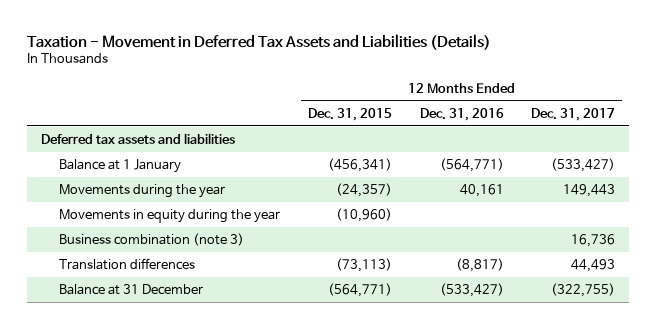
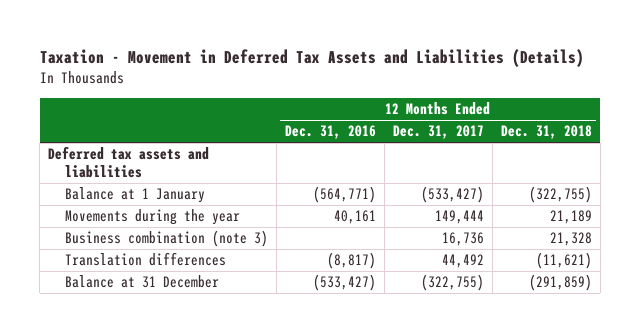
[307,107,392,121] Dec. 31, 2015 -> none
none -> [500,125,592,140] Dec. 31, 2018
[58,208,280,223] Movements in equity during the year -> none
[563,183,616,197] 149,443 -> [434,210,484,225] 149,444
[571,258,616,272] 44,493 -> [441,254,484,269] 44,492

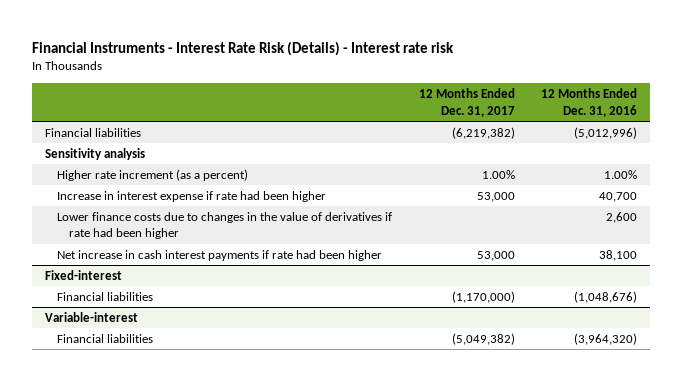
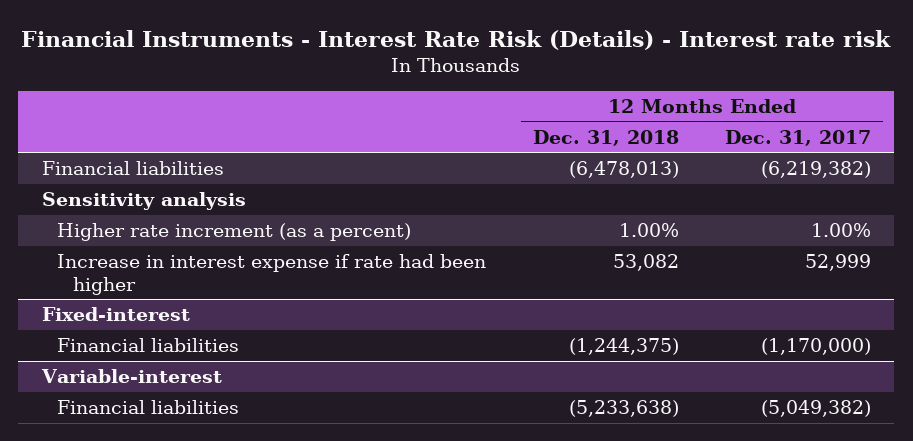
[540,88,637,117] 12 Months Ended Dec. 31, 2016 -> none
none -> [532,129,679,146] Dec. 31, 2018
[57,211,393,240] Lower finance costs due to changes in the value of derivatives if rate had been higher -> none
[57,249,383,261] Net increase in cash interest payments if rate had been higher -> none
[476,191,515,202] 53,000 -> [805,254,872,272] 52,999

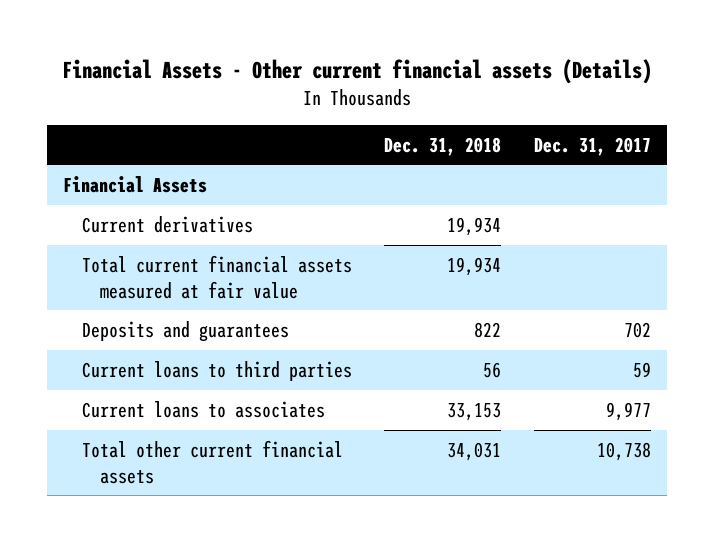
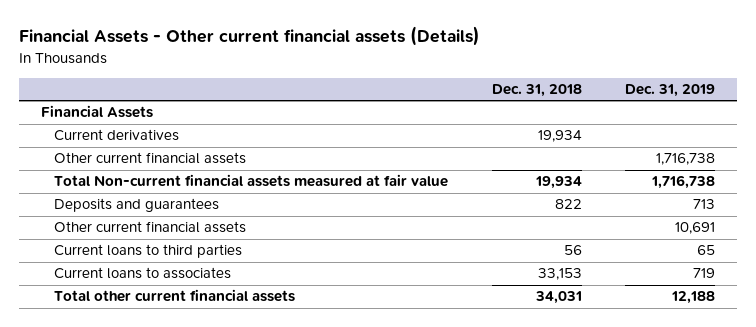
[533,136,651,156] Dec. 31, 2017 -> none
none -> [625,84,716,98] Dec. 31, 2019
none -> [54,152,247,165] Other current financial assets
[81,254,352,299] Total current financial assets measured at fair value -> [54,174,449,188] Total Non-current financial assets measured at fair value
none -> [54,221,247,234] Other current financial assets

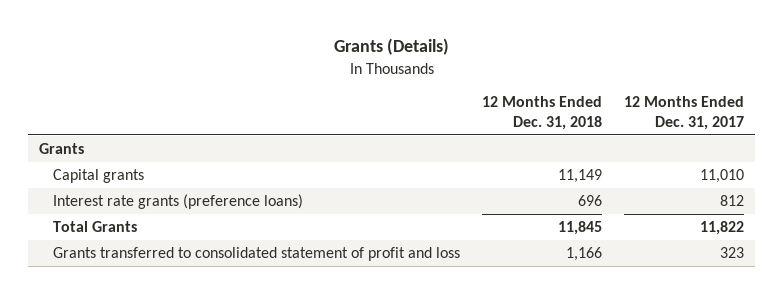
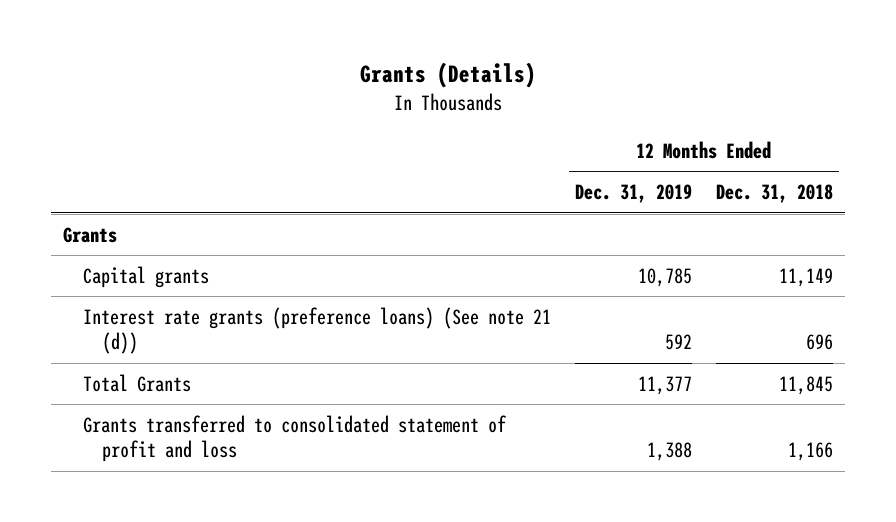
[624,96,745,131] 12 Months Ended Dec. 31, 2017 -> none
none -> [574,184,692,204] Dec. 31, 2019
[53,193,304,209] Interest rate grants (preference loans) -> [82,306,551,355] Interest rate grants (preference loans) (See note 21 (d))

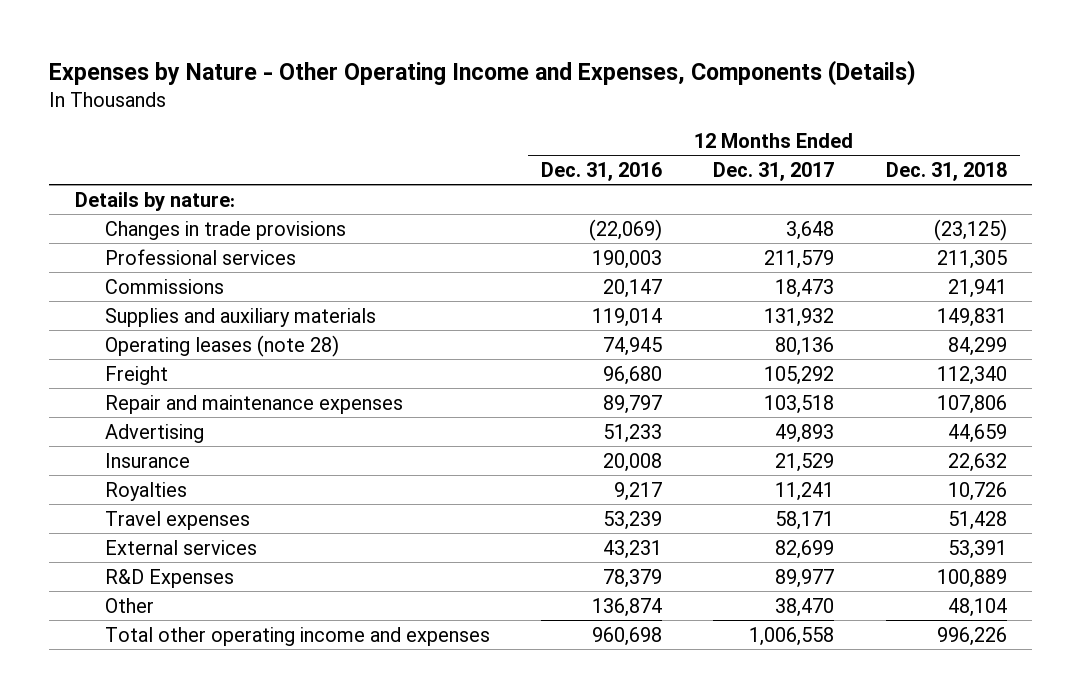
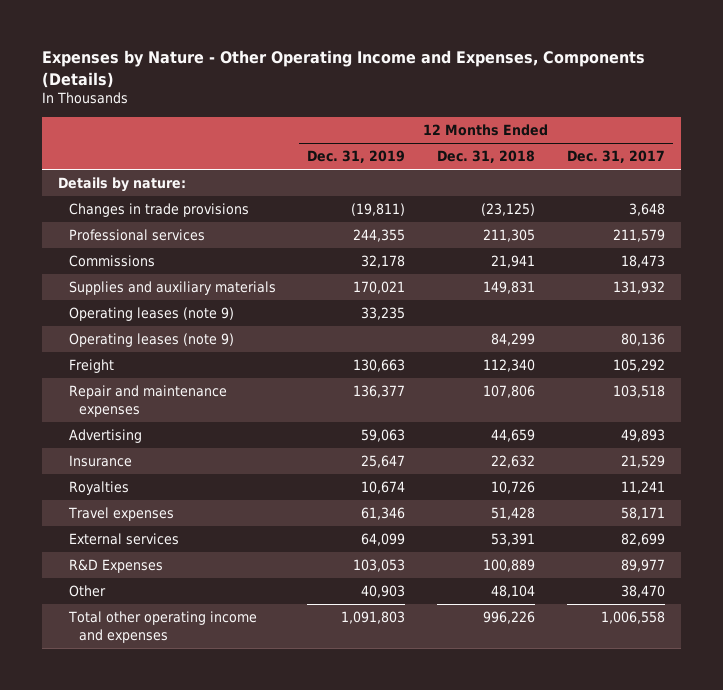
[541,161,663,181] Dec. 31, 2016 -> none
none -> [307,150,406,164] Dec. 31, 2019
none -> [68,307,234,322] Operating leases (note 9)
[104,334,339,357] Operating leases (note 28) -> [68,333,234,348] Operating leases (note 9)

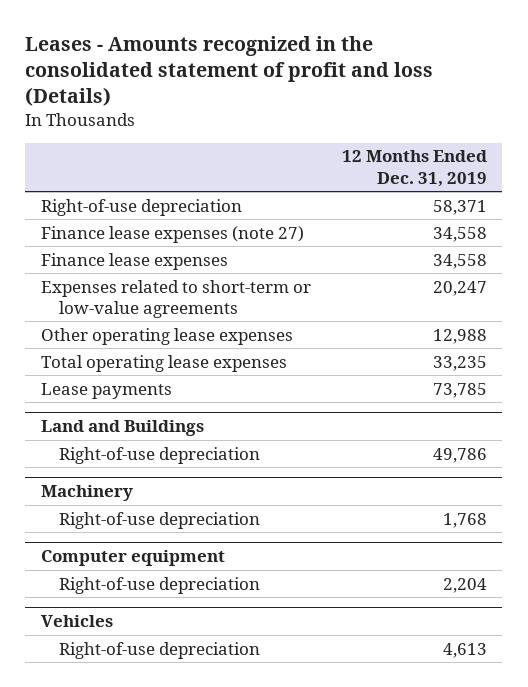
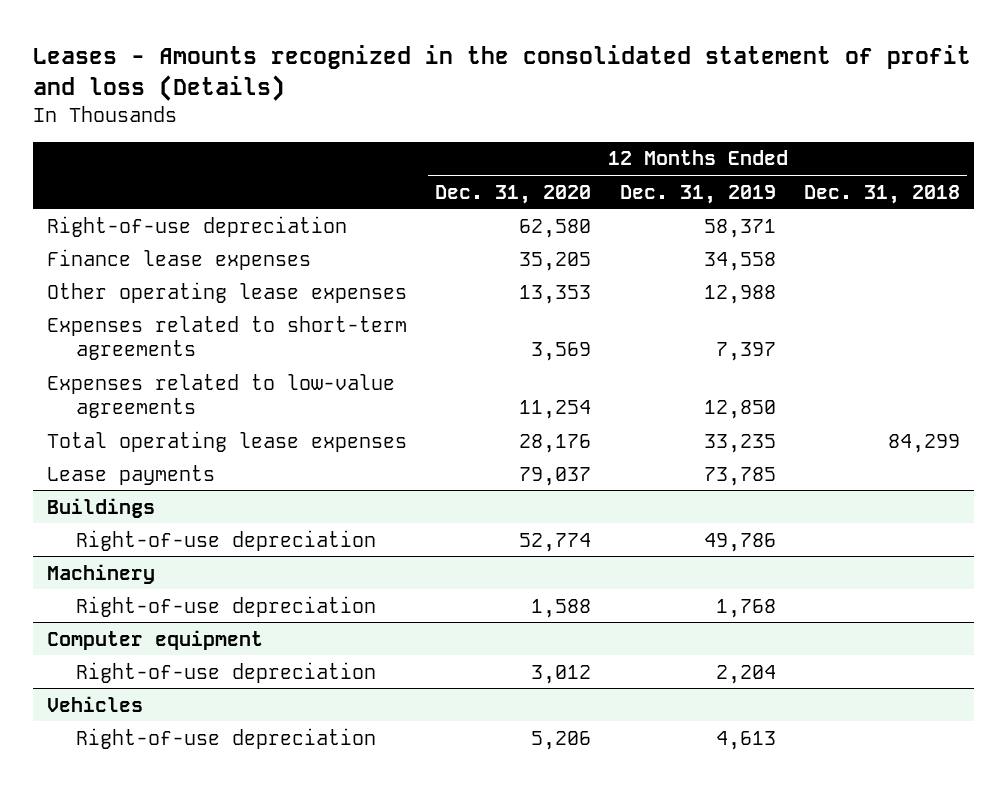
none -> [435,184,592,204] Dec. 31, 2020
none -> [804,184,961,204] Dec. 31, 2018
[40,225,304,243] Finance lease expenses (note 27) -> none
[40,279,311,318] Expenses related to short-term or low-value agreements -> none
none -> [46,315,407,360] Expenses related to short-term agreements
none -> [46,373,395,418] Expenses related to low-value agreements
[40,420,204,437] Land and Buildings -> none
none -> [46,497,155,518] Buildings

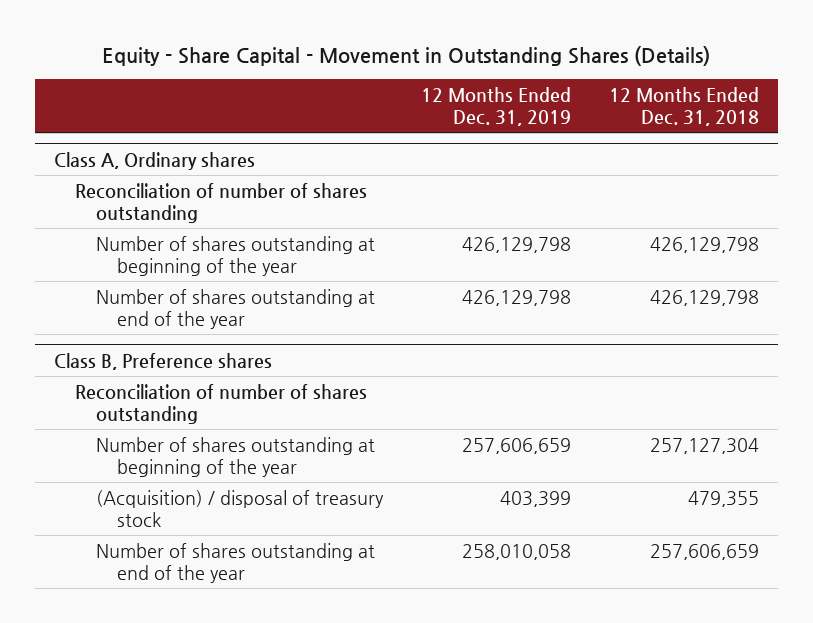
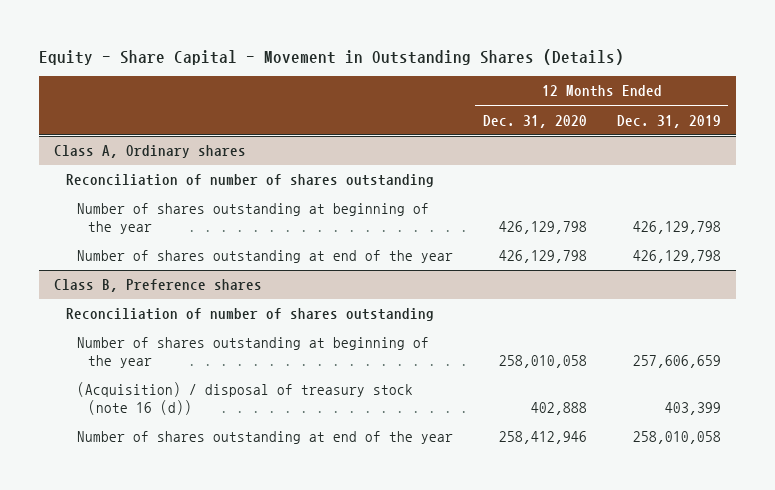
[609,86,760,126] 12 Months Ended Dec. 31, 2018 -> none
none -> [482,114,587,128] Dec. 31, 2020
[95,489,384,527] (Acquisition) / disposal of treasury stock -> [76,382,413,416] (Acquisition) / disposal of treasury stock (note 16 (d))

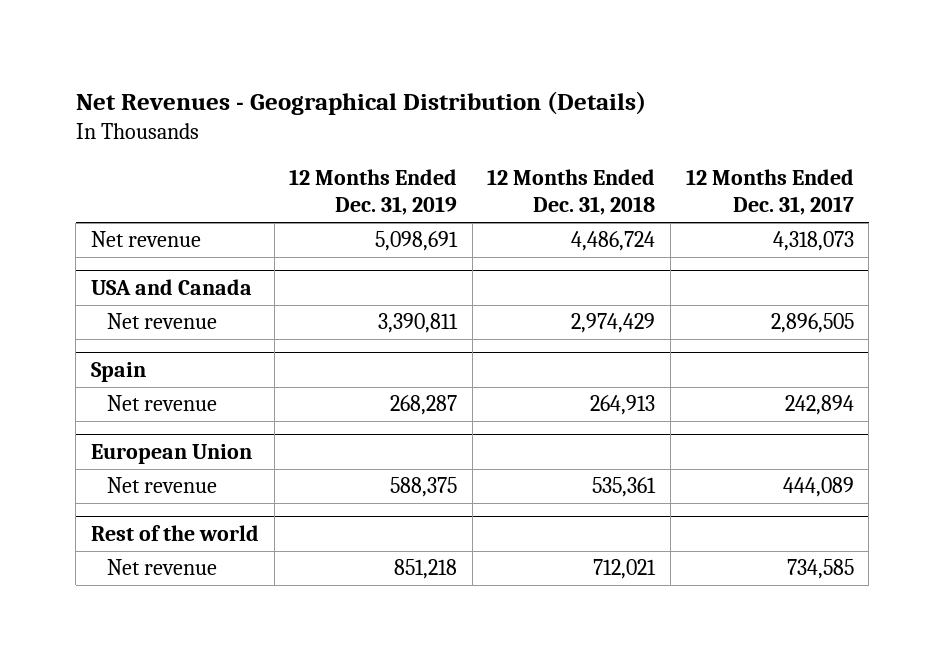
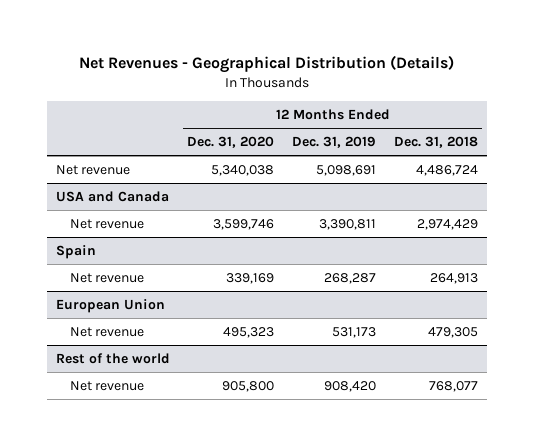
[685,169,854,216] 12 Months Ended Dec. 31, 2017 -> none
none -> [187,136,275,149] Dec. 31, 2020
[390,477,458,498] 588,375 -> [332,327,377,339] 531,173
[592,477,657,498] 535,361 -> [427,327,478,339] 479,305
[394,559,458,580] 851,218 -> [324,381,377,393] 908,420
[593,559,657,580] 712,021 -> [428,381,478,393] 768,077

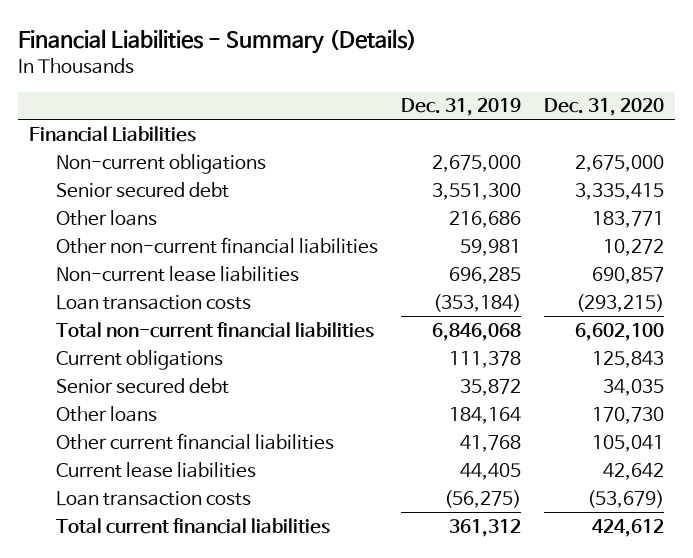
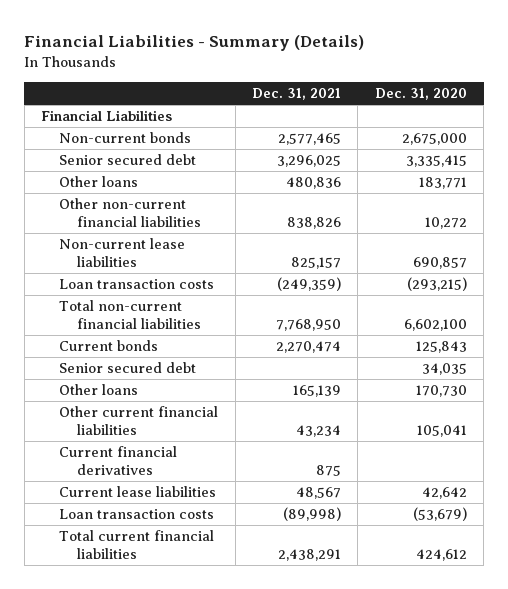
[401,98,522,117] Dec. 31, 2019 -> none
none -> [252,88,342,101] Dec. 31, 2021
[56,153,267,174] Non-current obligations -> [59,132,192,144] Non-current bonds
[56,349,224,370] Current obligations -> [59,340,159,352] Current bonds
none -> [59,446,178,475] Current financial derivatives

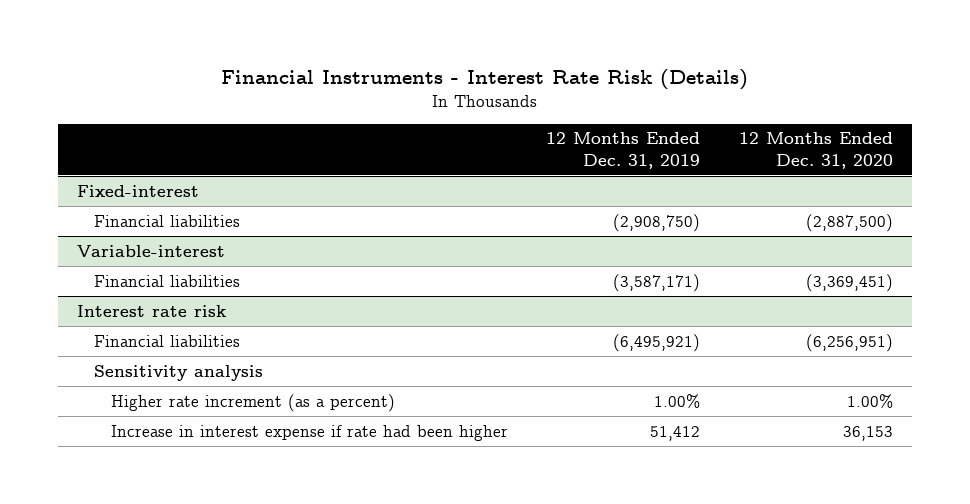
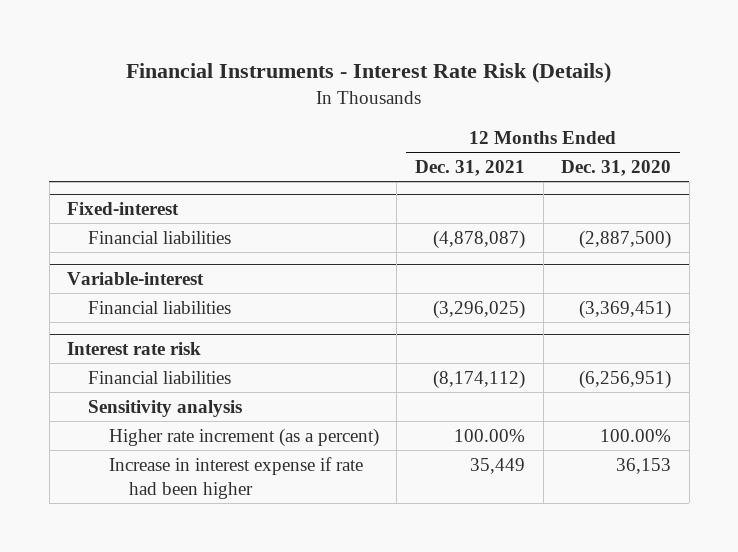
[546,132,701,169] 12 Months Ended Dec. 31, 2019 -> none
none -> [414,159,525,176] Dec. 31, 2021
[846,393,893,408] 1.00% -> [600,428,672,442] 100.00%

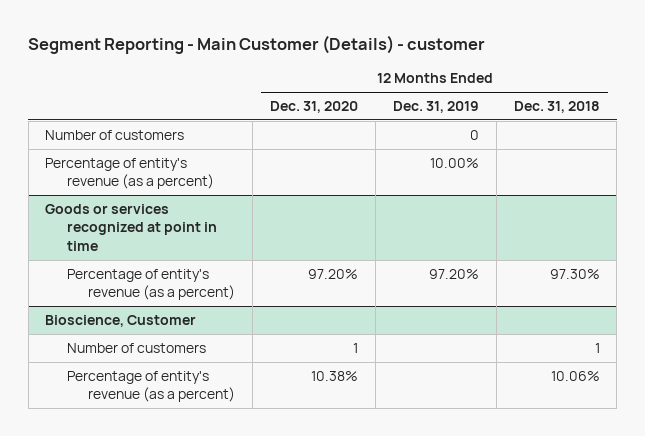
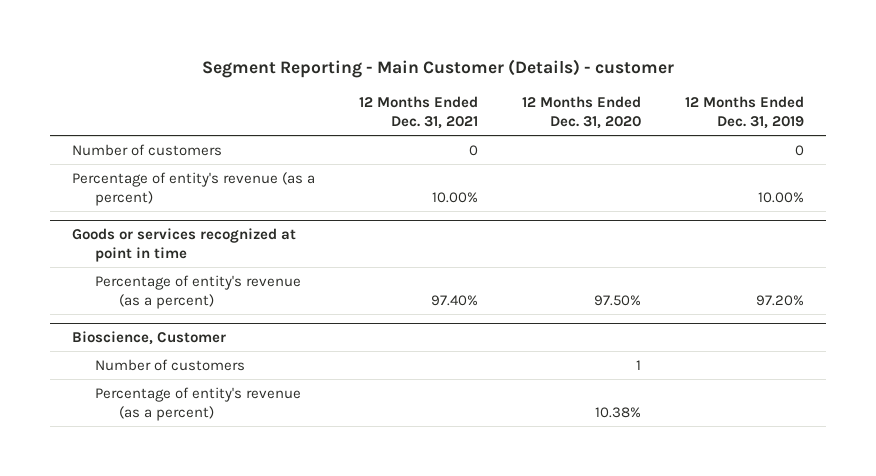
[513,101,600,114] Dec. 31, 2018 -> none
none -> [358,95,478,130] 12 Months Ended Dec. 31, 2021
[307,269,358,280] 97.20% -> [594,294,642,306] 97.50%

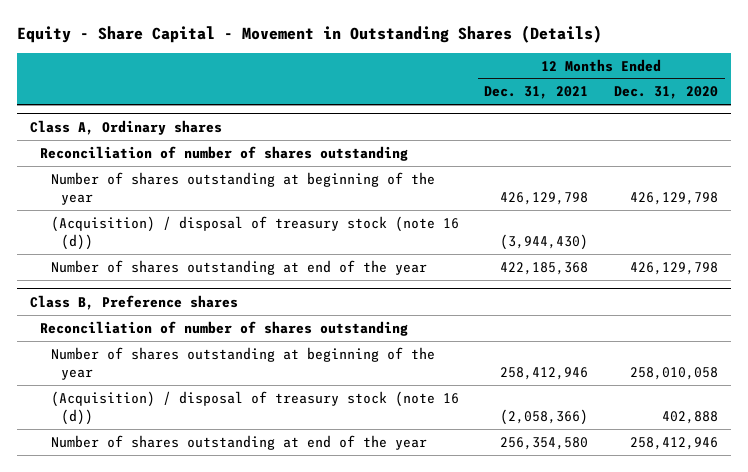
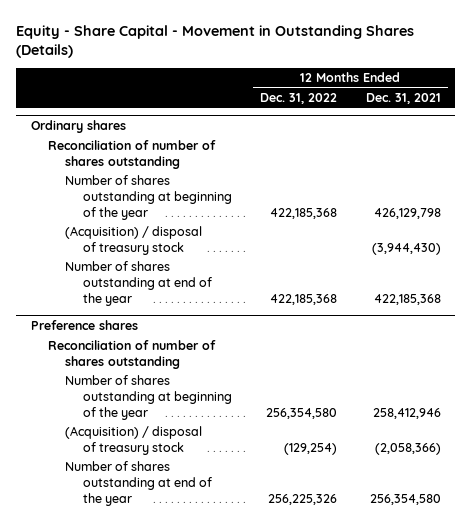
[614,86,719,100] Dec. 31, 2020 -> none
none -> [260,92,338,104] Dec. 31, 2022
[29,119,222,135] Class A, Ordinary shares -> [30,120,126,134] Ordinary shares
[50,215,459,250] (Acquisition) / disposal of treasury stock (note 16 (d)) -> [65,226,203,256] (Acquisition) / disposal of treasury stock
[29,294,238,310] Class B, Preference shares -> [30,320,138,331] Preference shares
[50,390,459,425] (Acquisition) / disposal of treasury stock (note 16 (d)) -> [65,426,203,456] (Acquisition) / disposal of treasury stock

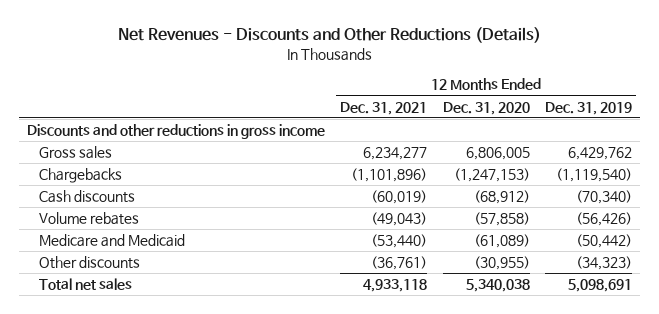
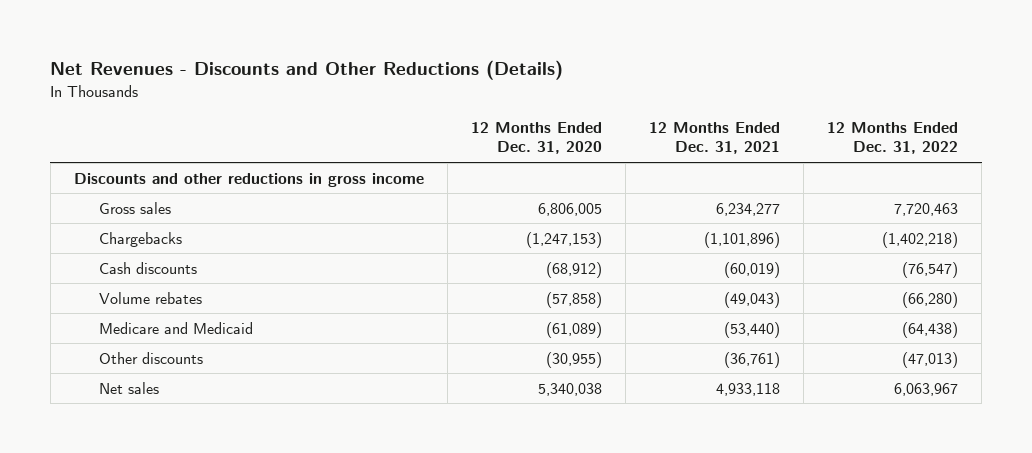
[545,101,633,115] Dec. 31, 2019 -> none
none -> [827,122,959,155] 12 Months Ended Dec. 31, 2022
[39,278,133,291] Total net sales -> [99,381,160,394] Net sales

